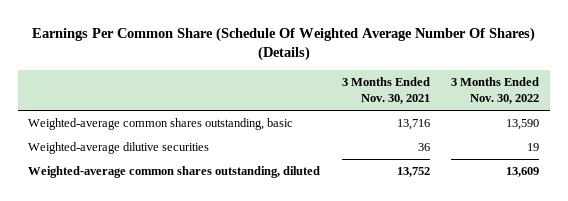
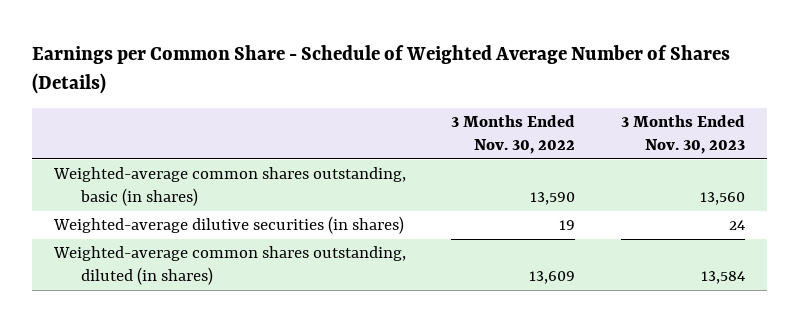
[31,26,535,62] Earnings Per Common Share (Schedule Of Weighted Average Number Of Shares) (Details) -> [31,45,730,95] Earnings per Common Share - Schedule of Weighted Average Number of Shares (Details)
[341,77,430,105] 3 Months Ended Nov. 30, 2021 -> none
none -> [620,115,745,154] 3 Months Ended Nov. 30, 2023
[28,118,294,131] Weighted-average common shares outstanding, basic -> [53,167,407,207] Weighted-average common shares outstanding, basic (in shares)
[28,142,210,155] Weighted-average dilutive securities -> [53,216,405,235] Weighted-average dilutive securities (in shares)
[28,166,321,179] Weighted-average common shares outstanding, diluted -> [53,246,407,286] Weighted-average common shares outstanding, diluted (in shares)

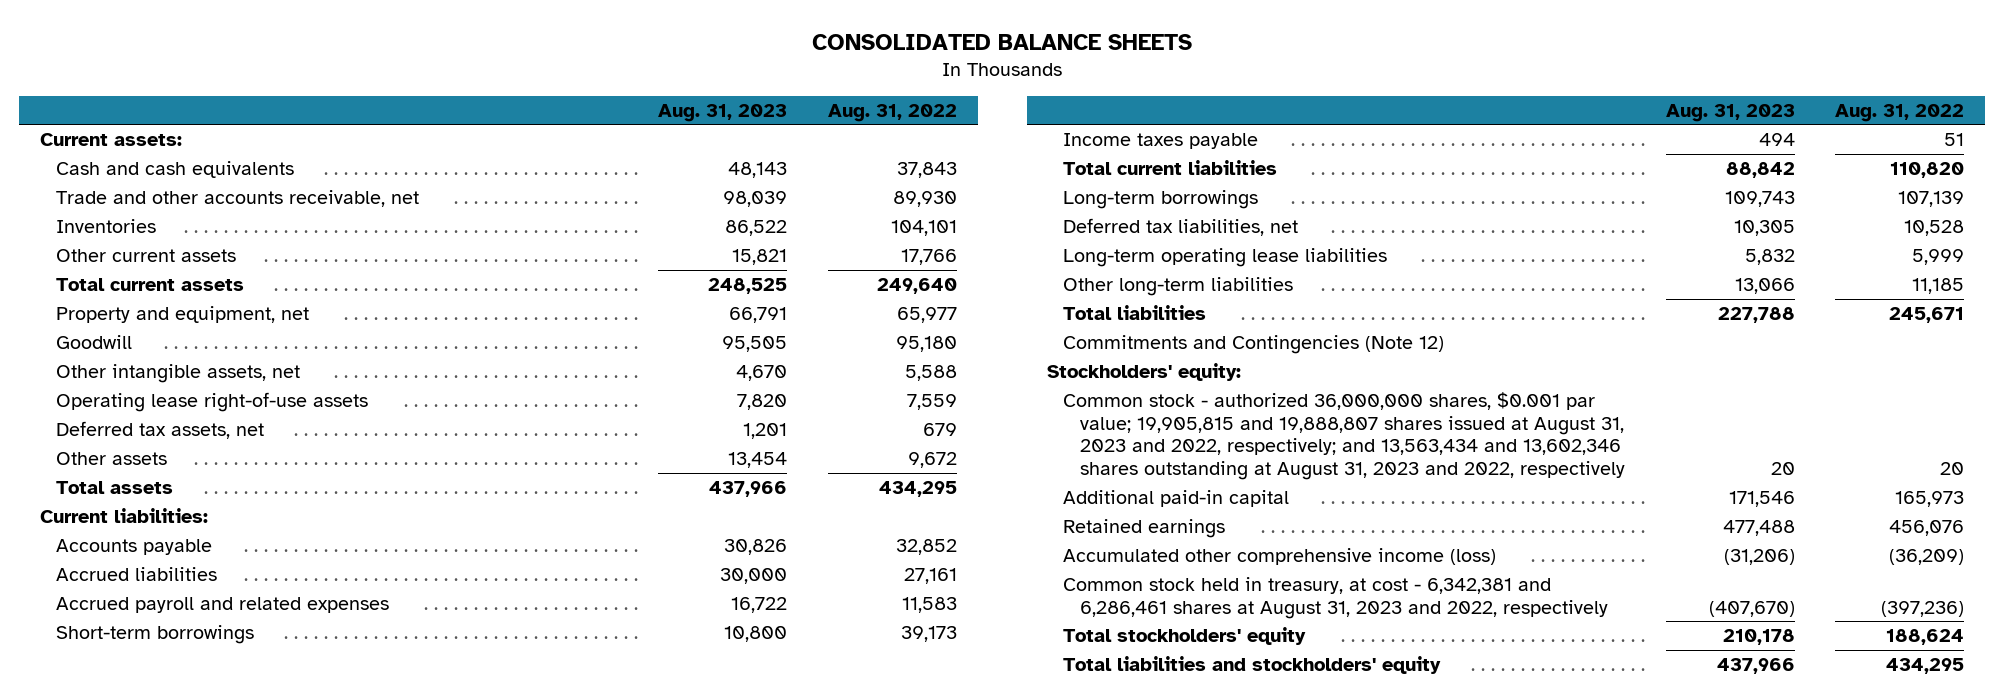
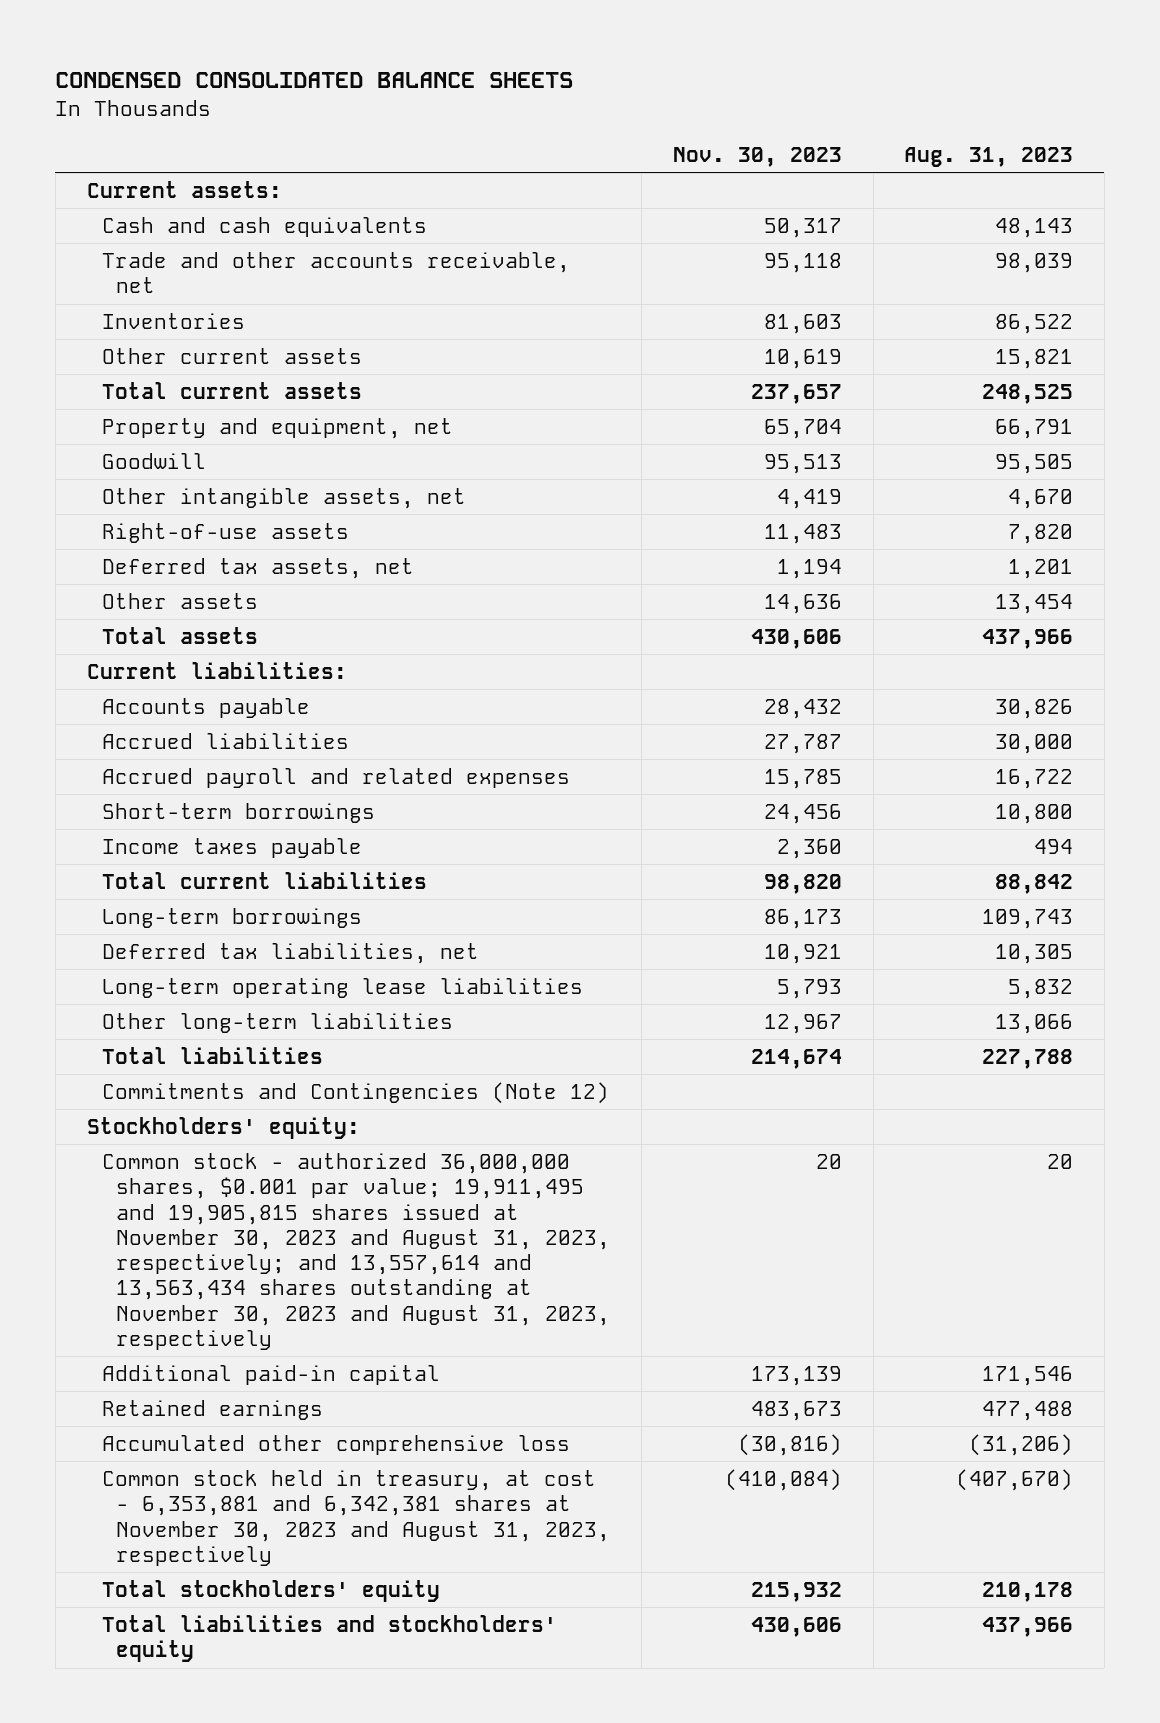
[812,33,1193,50] CONSOLIDATED BALANCE SHEETS -> [55,71,574,88] CONDENSED CONSOLIDATED BALANCE SHEETS
[828,103,958,122] Aug. 31, 2022 -> none
none -> [672,146,842,167] Nov. 30, 2023
[56,391,369,412] Operating lease right-of-use assets -> [101,522,349,543] Right-of-use assets
[1063,391,1625,481] Common stock - authorized 36,000,000 shares, $0.001 par value; 19,905,815 and 19,888,807 shares issued at August 31, 2023 and 2022, respectively; and 13,563,434 and 13,602,346 shares outstanding at August 31, 2023 and 2022, respectively -> [101,1152,611,1350] Common stock - authorized 36,000,000 shares, $0.001 par value; 19,911,495 and 19,905,815 shares issued at November 30, 2023 and August 31, 2023, respectively; and 13,557,614 and 13,563,434 shares outstanding at November 30, 2023 and August 31, 2023, respectively
[1063,547,1497,565] Accumulated other comprehensive income (loss) -> [101,1434,570,1455] Accumulated other comprehensive loss
[1063,576,1608,619] Common stock held in treasury, at cost - 6,342,381 and 6,286,461 shares at August 31, 2023 and 2022, respectively -> [101,1469,611,1566] Common stock held in treasury, at cost - 6,353,881 and 6,342,381 shares at November 30, 2023 and August 31, 2023, respectively

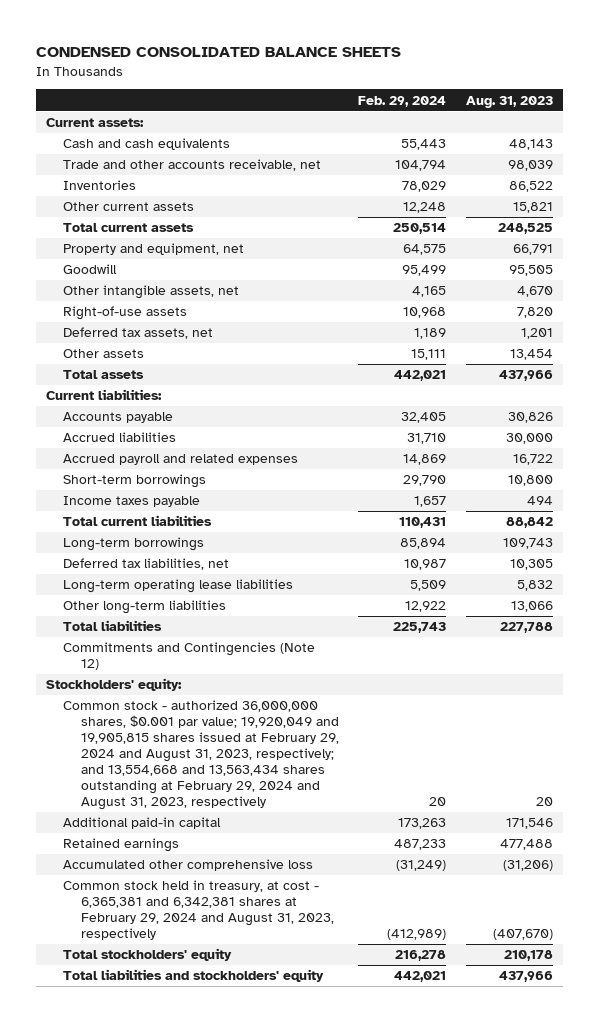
[672,146,842,167] Nov. 30, 2023 -> none
none -> [358,95,447,107] Feb. 29, 2024
[101,1152,611,1350] Common stock - authorized 36,000,000 shares, $0.001 par value; 19,911,495 and 19,905,815 shares issued at November 30, 2023 and August 31, 2023, respectively; and 13,557,614 and 13,563,434 shares outstanding at November 30, 2023 and August 31, 2023, respectively -> [63,700,339,810] Common stock - authorized 36,000,000 shares, $0.001 par value; 19,920,049 and 19,905,815 shares issued at February 29, 2024 and August 31, 2023, respectively; and 13,554,668 and 13,563,434 shares outstanding at February 29, 2024 and August 31, 2023, respectively
[101,1469,611,1566] Common stock held in treasury, at cost - 6,353,881 and 6,342,381 shares at November 30, 2023 and August 31, 2023, respectively -> [63,880,334,941] Common stock held in treasury, at cost - 6,365,381 and 6,342,381 shares at February 29, 2024 and August 31, 2023, respectively

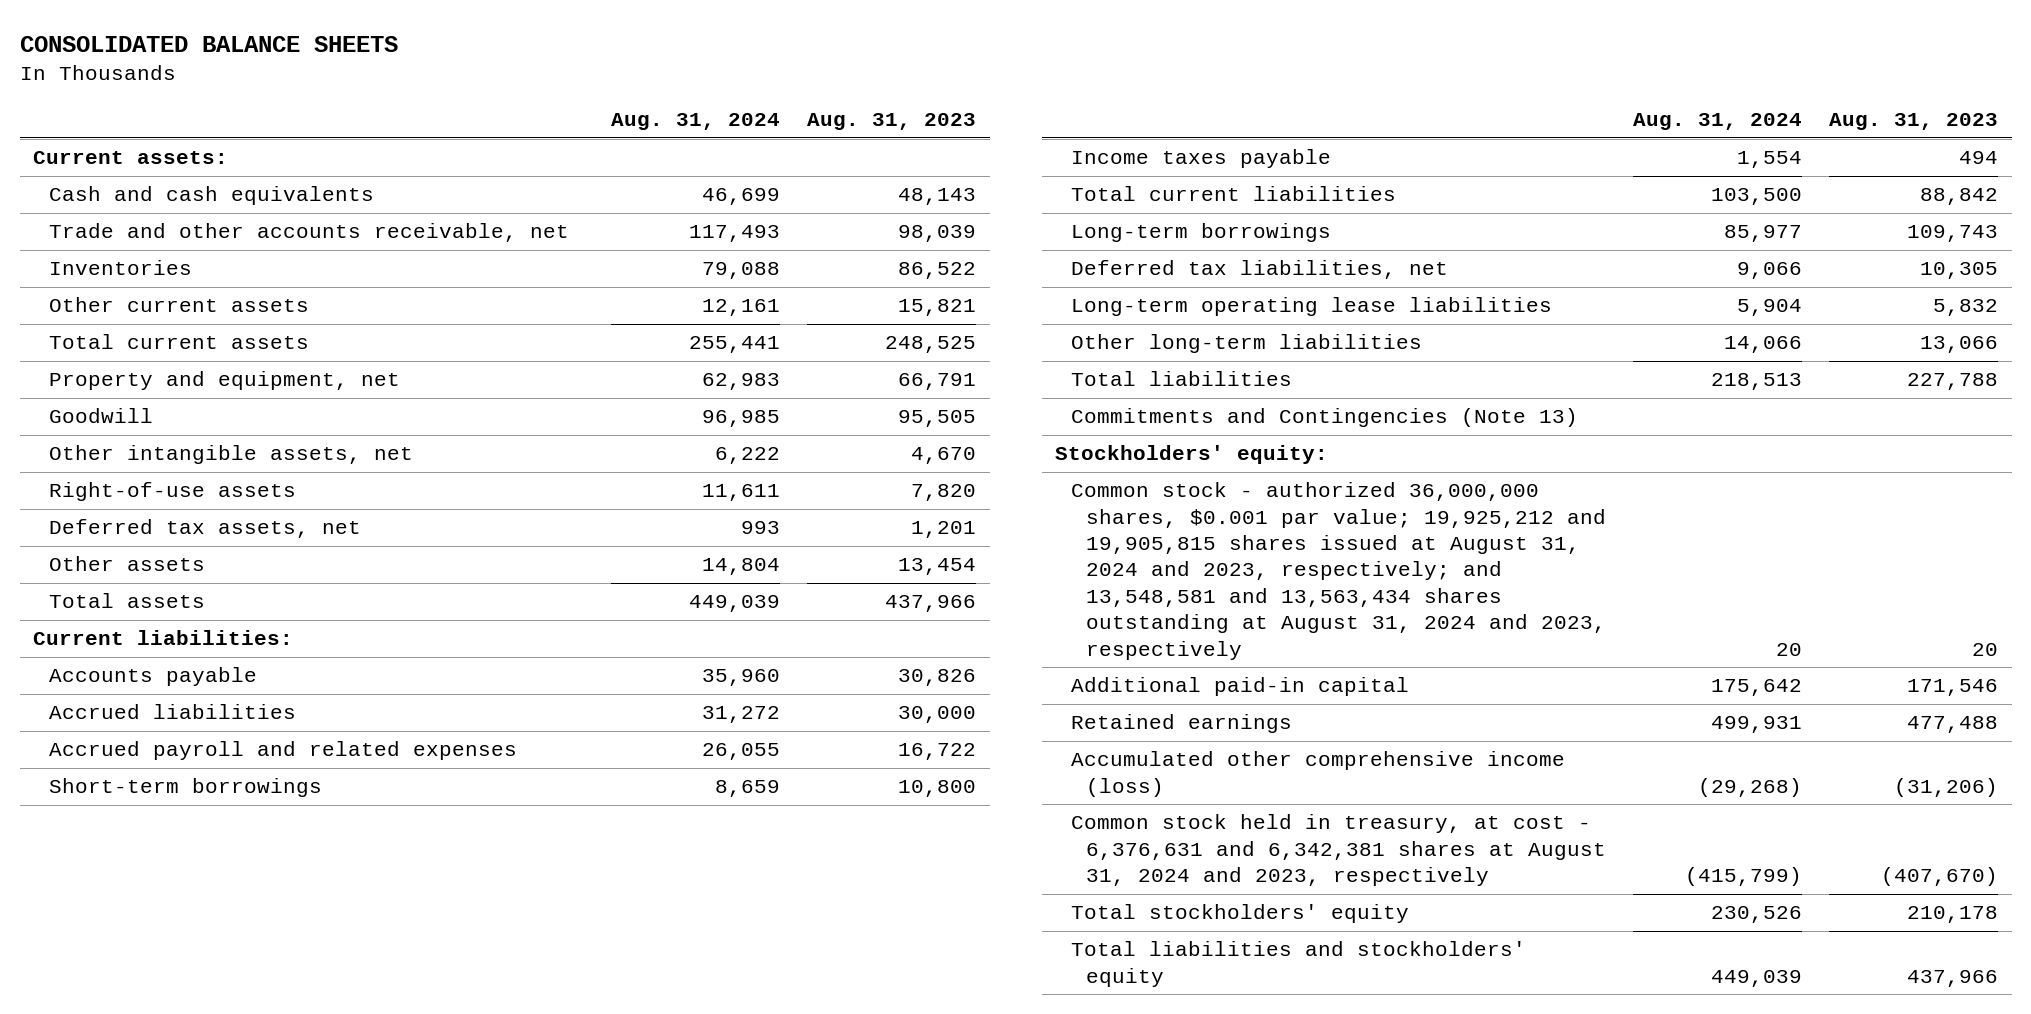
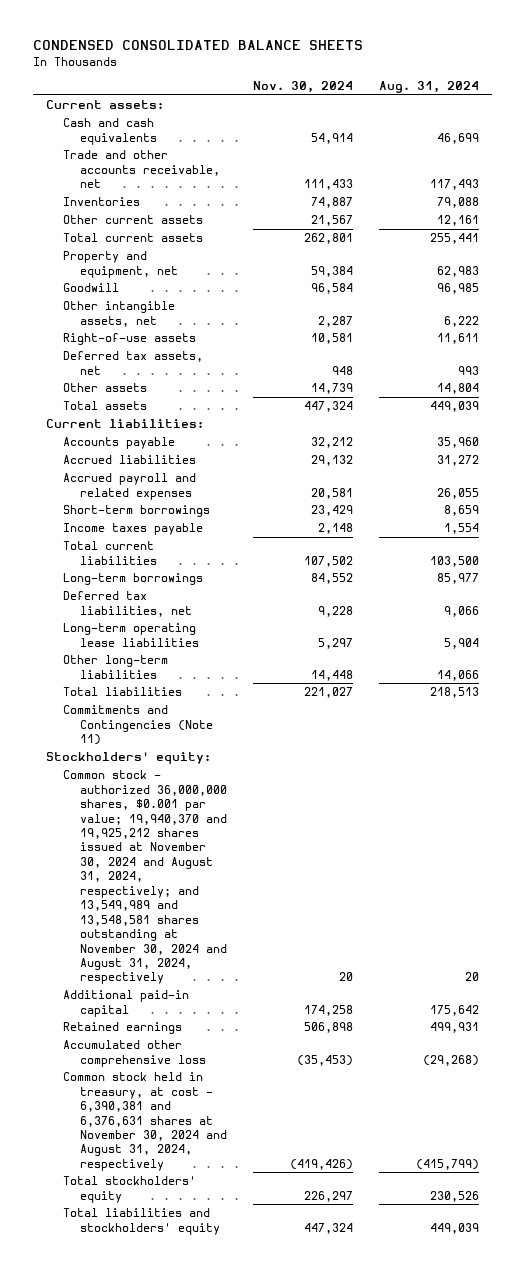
[19,36,398,53] CONSOLIDATED BALANCE SHEETS -> [32,40,363,51] CONDENSED CONSOLIDATED BALANCE SHEETS
[807,113,977,131] Aug. 31, 2023 -> none
none -> [252,81,353,94] Nov. 30, 2024
[1070,408,1578,428] Commitments and Contingencies (Note 13) -> [62,705,213,746] Commitments and Contingencies (Note 11)
[1070,482,1606,660] Common stock - authorized 36,000,000 shares, $0.001 par value; 19,925,212 and 19,905,815 shares issued at August 31, 2024 and 2023, respectively; and 13,548,581 and 13,563,434 shares outstanding at August 31, 2024 and 2023, respectively -> [62,770,227,985] Common stock - authorized 36,000,000 shares, $0.001 par value; 19,940,370 and 19,925,212 shares issued at November 30, 2024 and August 31, 2024, respectively; and 13,549,989 and 13,548,581 shares outstanding at November 30, 2024 and August 31, 2024, respectively
[1070,751,1565,797] Accumulated other comprehensive income (loss) -> [62,1040,206,1067] Accumulated other comprehensive loss
[1070,814,1606,887] Common stock held in treasury, at cost - 6,376,631 and 6,342,381 shares at August 31, 2024 and 2023, respectively -> [62,1072,227,1171] Common stock held in treasury, at cost - 6,390,381 and 6,376,631 shares at November 30, 2024 and August 31, 2024, respectively

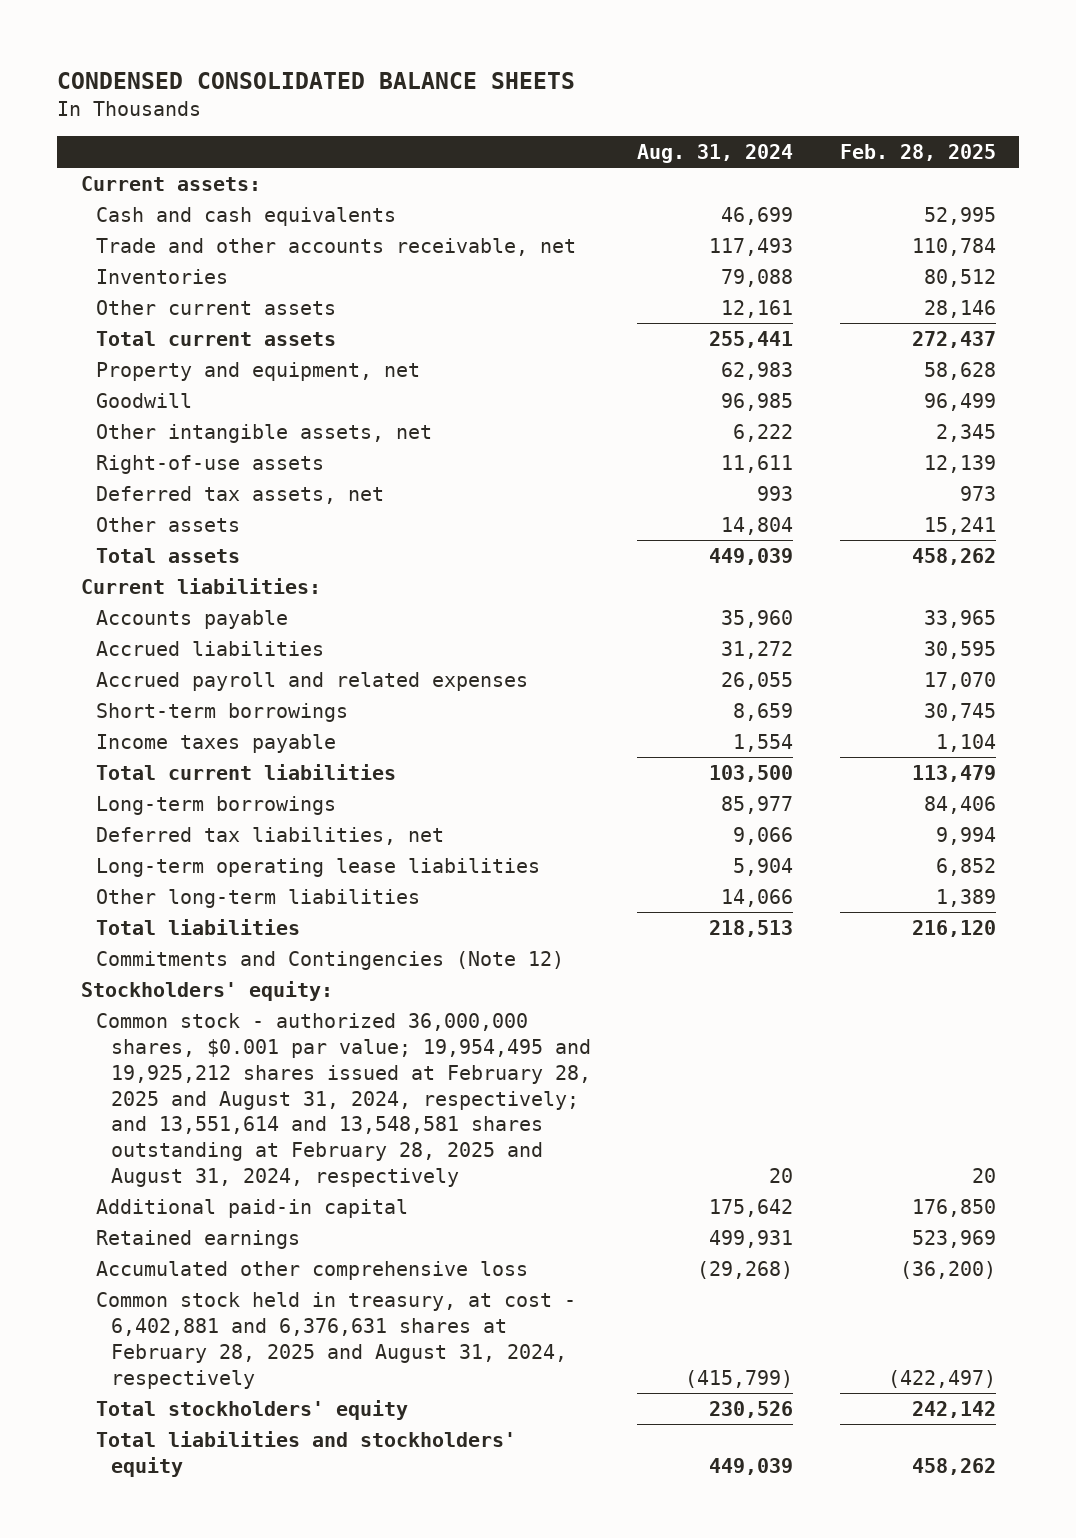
[252,81,353,94] Nov. 30, 2024 -> none
none -> [839,143,996,161] Feb. 28, 2025
[62,705,213,746] Commitments and Contingencies (Note 11) -> [95,950,564,970] Commitments and Contingencies (Note 12)
[62,770,227,985] Common stock - authorized 36,000,000 shares, $0.001 par value; 19,940,370 and 19,925,212 shares issued at November 30, 2024 and August 31, 2024, respectively; and 13,549,989 and 13,548,581 shares outstanding at November 30, 2024 and August 31, 2024, respectively -> [95,1012,591,1188] Common stock - authorized 36,000,000 shares, $0.001 par value; 19,954,495 and 19,925,212 shares issued at February 28, 2025 and August 31, 2024, respectively; and 13,551,614 and 13,548,581 shares outstanding at February 28, 2025 and August 31, 2024, respectively
[62,1072,227,1171] Common stock held in treasury, at cost - 6,390,381 and 6,376,631 shares at November 30, 2024 and August 31, 2024, respectively -> [95,1291,576,1389] Common stock held in treasury, at cost - 6,402,881 and 6,376,631 shares at February 28, 2025 and August 31, 2024, respectively

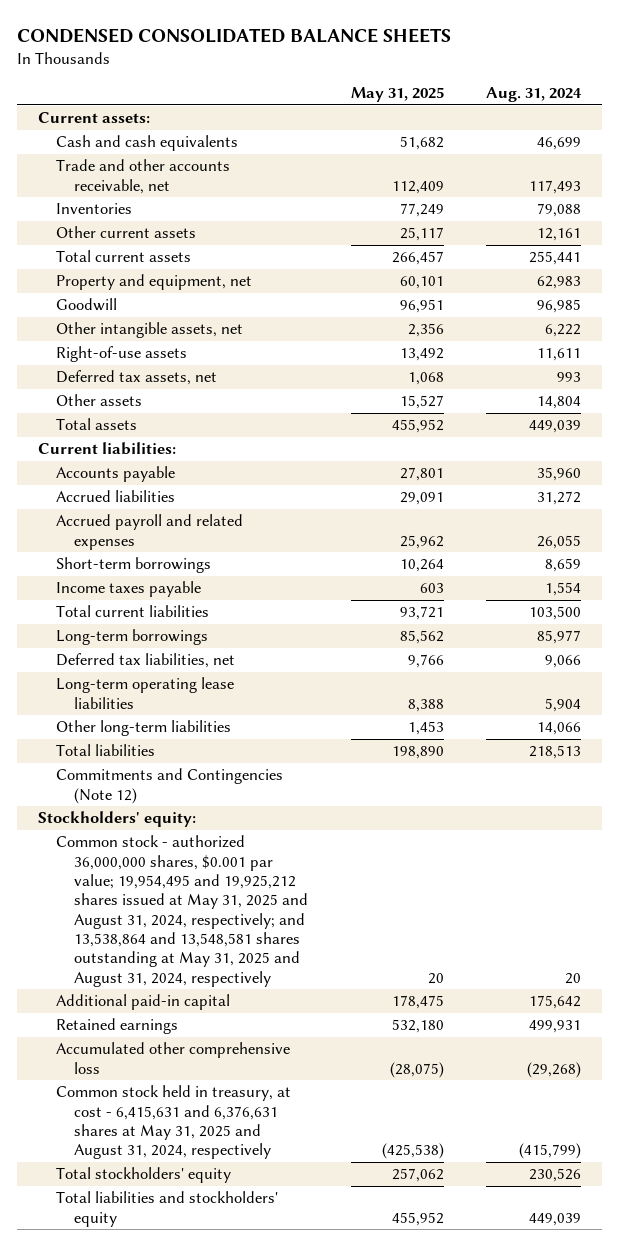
[839,143,996,161] Feb. 28, 2025 -> none
none -> [350,87,444,103] May 31, 2025
[95,1012,591,1188] Common stock - authorized 36,000,000 shares, $0.001 par value; 19,954,495 and 19,925,212 shares issued at February 28, 2025 and August 31, 2024, respectively; and 13,551,614 and 13,548,581 shares outstanding at February 28, 2025 and August 31, 2024, respectively -> [56,835,309,987] Common stock - authorized 36,000,000 shares, $0.001 par value; 19,954,495 and 19,925,212 shares issued at May 31, 2025 and August 31, 2024, respectively; and 13,538,864 and 13,548,581 shares outstanding at May 31, 2025 and August 31, 2024, respectively
[95,1291,576,1389] Common stock held in treasury, at cost - 6,402,881 and 6,376,631 shares at February 28, 2025 and August 31, 2024, respectively -> [56,1085,292,1160] Common stock held in treasury, at cost - 6,415,631 and 6,376,631 shares at May 31, 2025 and August 31, 2024, respectively

